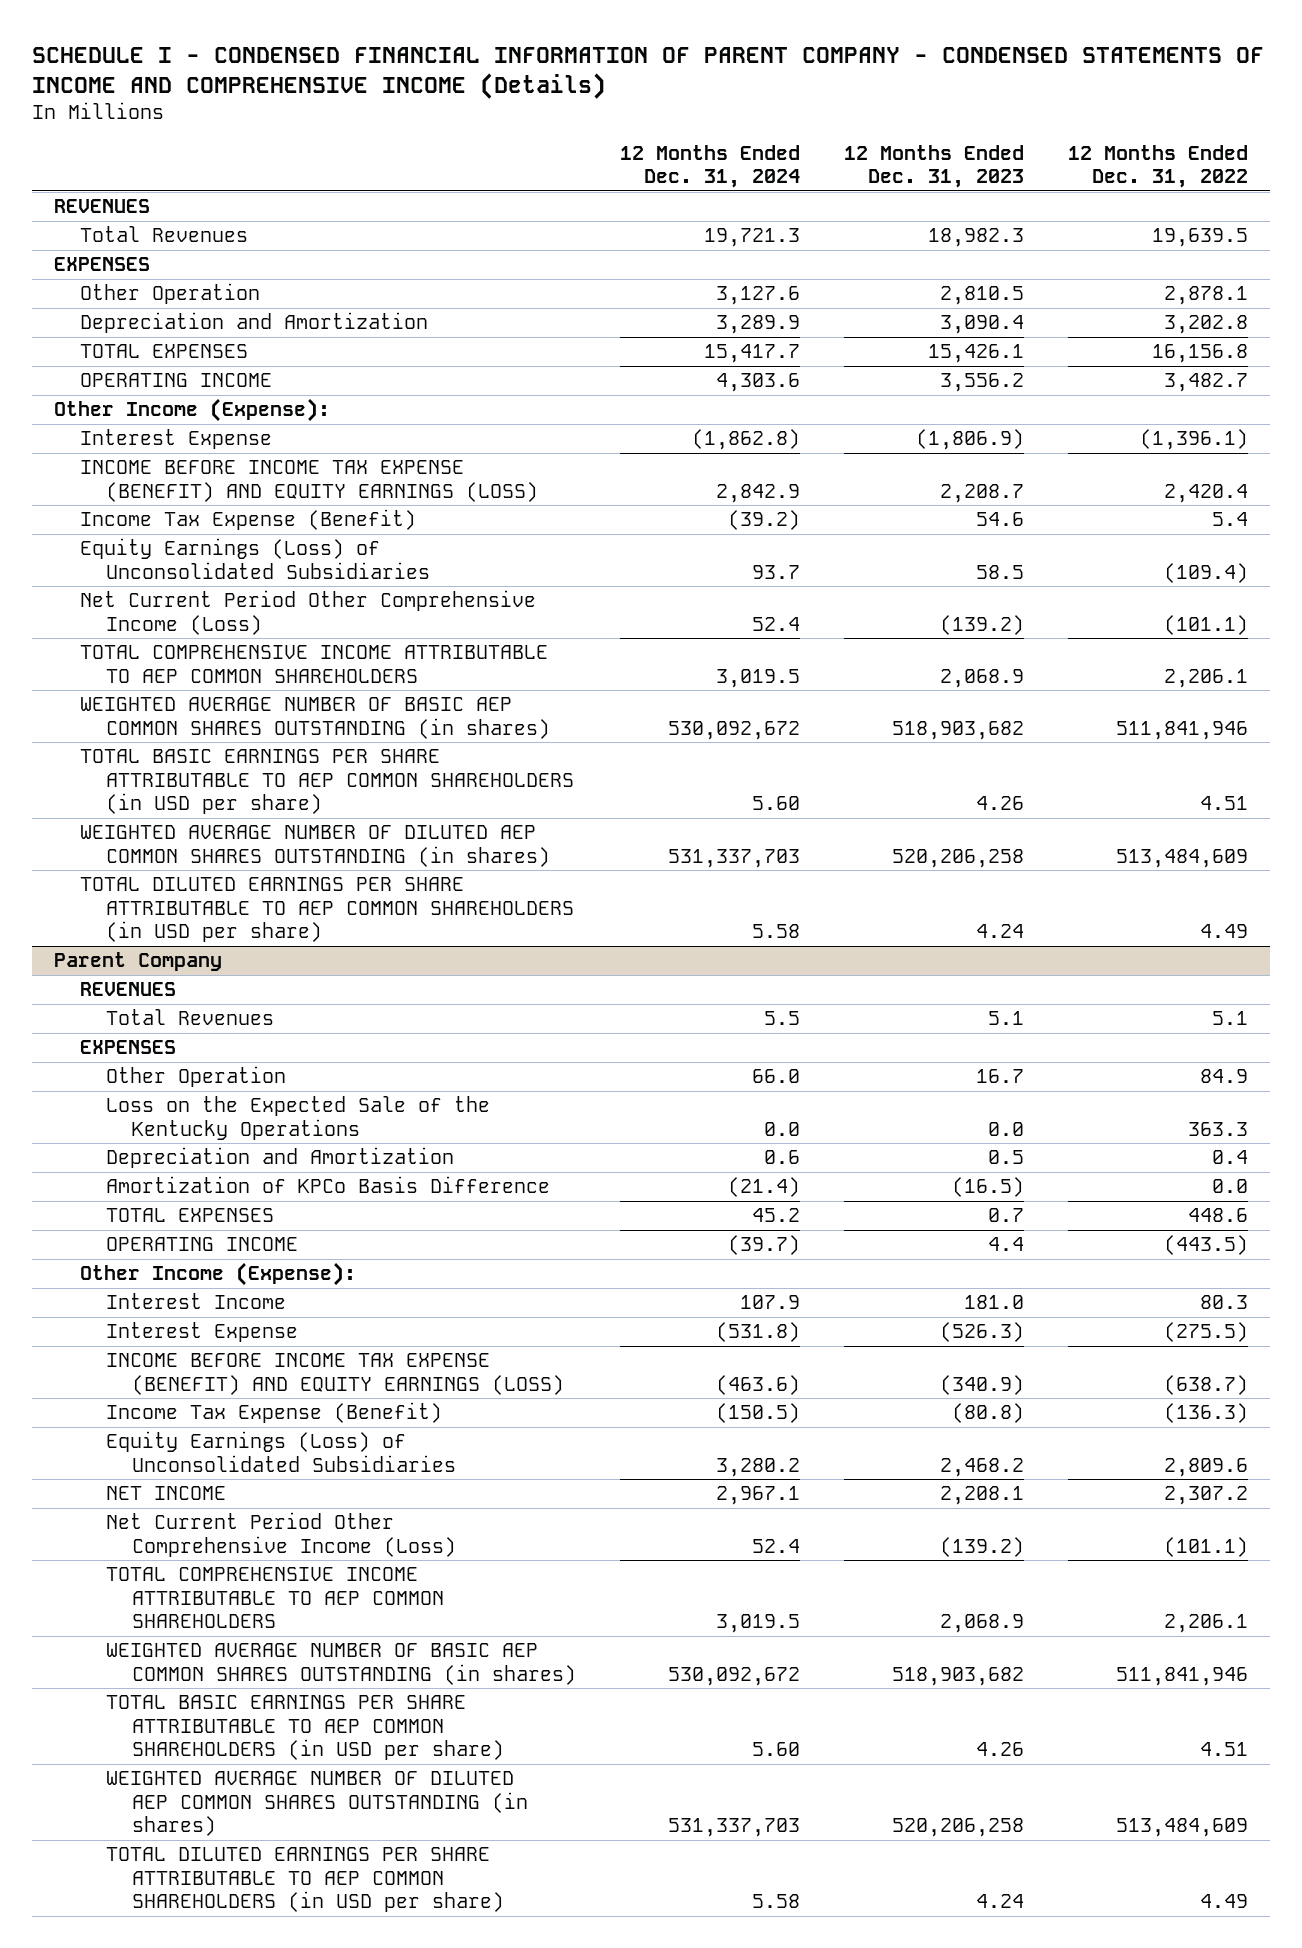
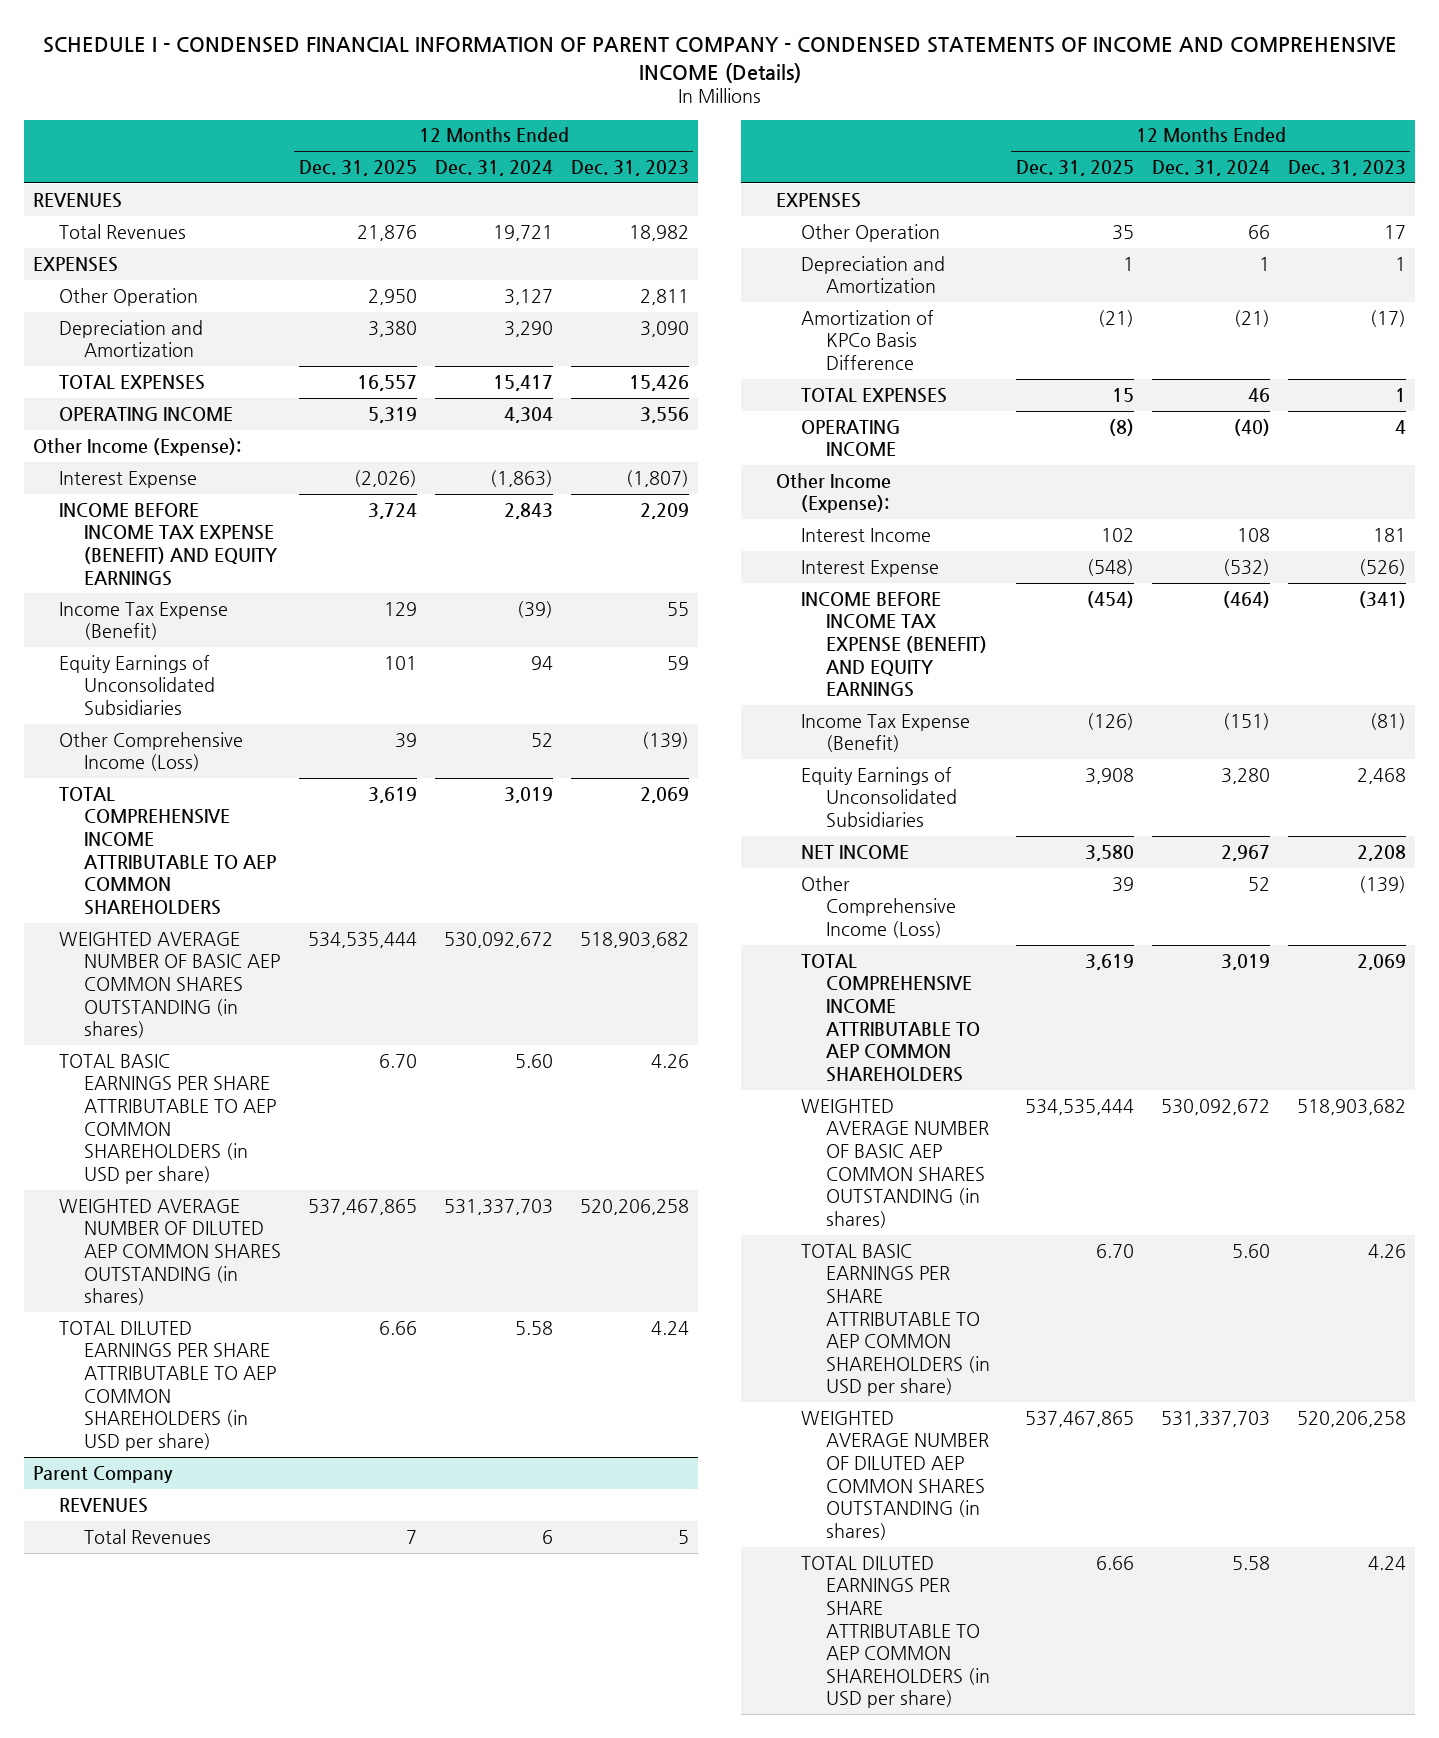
[1067,144,1248,189] 12 Months Ended Dec. 31, 2022 -> none
none -> [298,160,417,177] Dec. 31, 2025
[703,228,800,248] 19,721.3 -> [492,224,553,241] 19,721
[927,228,1024,248] 18,982.3 -> [628,224,689,241] 18,982
[715,286,800,306] 3,127.6 -> [503,288,553,305] 3,127
[939,286,1024,306] 2,810.5 -> [639,288,689,305] 2,811
[715,315,800,335] 3,289.9 -> [503,320,553,337] 3,290
[939,315,1024,335] 3,090.4 -> [639,320,689,337] 3,090
[703,344,800,364] 15,417.7 -> [492,374,553,391] 15,417
[927,344,1024,364] 15,426.1 -> [628,374,689,391] 15,426
[715,373,800,393] 4,303.6 -> [503,406,553,423] 4,304
[939,373,1024,393] 3,556.2 -> [639,406,689,423] 3,556
[691,429,800,451] (1,862.8) -> [489,469,553,487] (1,863)
[915,429,1024,451] (1,806.9) -> [625,469,689,487] (1,807)
[80,460,538,502] INCOME BEFORE INCOME TAX EXPENSE (BENEFIT) AND EQUITY EARNINGS (LOSS) -> [58,502,277,586] INCOME BEFORE INCOME TAX EXPENSE (BENEFIT) AND EQUITY EARNINGS
[715,483,800,503] 2,842.9 -> [503,502,553,519] 2,843
[939,483,1024,503] 2,208.7 -> [639,502,689,519] 2,209
[727,510,800,531] (39.2) -> [516,600,553,618] (39)
[975,512,1024,527] 54.6 -> [666,601,689,616] 55
[80,538,430,579] Equity Earnings (Loss) of Unconsolidated Subsidiaries -> [58,654,215,716] Equity Earnings of Unconsolidated Subsidiaries
[751,564,800,579] 93.7 -> [530,655,553,670] 94
[975,564,1024,579] 58.5 -> [666,655,689,670] 59
[80,590,537,635] Net Current Period Other Comprehensive Income (Loss) -> [58,731,243,772] Other Comprehensive Income (Loss)
[751,616,800,631] 52.4 -> [530,732,553,747] 52
[939,614,1024,635] (139.2) -> [641,731,689,749] (139)
[715,668,800,688] 3,019.5 -> [503,786,553,803] 3,019
[939,668,1024,688] 2,068.9 -> [639,786,689,803] 2,069
[763,1011,800,1026] 5.5 -> [541,1529,553,1544] 6
[987,1011,1024,1026] 5.1 -> [677,1529,689,1544] 5
[105,1096,490,1140] Loss on the Expected Sale of the Kentucky Operations -> none
[751,1069,800,1084] 66.0 -> [1247,224,1270,239] 66
[975,1069,1024,1084] 16.7 -> [1383,224,1406,239] 17
[763,1150,800,1165] 0.6 -> [1258,256,1270,271] 1
[987,1150,1024,1165] 0.5 -> [1394,256,1406,271] 1
[727,1177,800,1198] (21.4) -> [1233,309,1270,327] (21)
[951,1177,1024,1198] (16.5) -> [1369,309,1406,327] (17)
[751,1208,800,1223] 45.2 -> [1247,387,1270,402] 46
[987,1208,1024,1223] 0.7 -> [1394,387,1406,402] 1
[727,1235,800,1256] (39.7) -> [1233,418,1270,436] (40)
[987,1237,1024,1252] 4.4 -> [1394,419,1406,434] 4
[739,1295,800,1310] 107.9 -> [1236,527,1270,542] 108
[963,1295,1024,1310] 181.0 -> [1372,527,1406,542] 181
[715,1322,800,1343] (531.8) -> [1222,558,1270,576] (532)
[939,1322,1024,1343] (526.3) -> [1358,558,1406,576] (526)
[105,1353,564,1395] INCOME BEFORE INCOME TAX EXPENSE (BENEFIT) AND EQUITY EARNINGS (LOSS) -> [800,591,988,698] INCOME BEFORE INCOME TAX EXPENSE (BENEFIT) AND EQUITY EARNINGS
[715,1374,800,1395] (463.6) -> [1222,590,1270,608] (464)
[939,1374,1024,1395] (340.9) -> [1358,590,1406,608] (341)
[715,1403,800,1424] (150.5) -> [1222,712,1270,730] (151)
[951,1403,1024,1424] (80.8) -> [1369,712,1406,730] (81)
[105,1431,456,1472] Equity Earnings (Loss) of Unconsolidated Subsidiaries -> [800,766,958,828] Equity Earnings of Unconsolidated Subsidiaries
[715,1457,800,1477] 3,280.2 -> [1220,767,1270,784] 3,280
[939,1457,1024,1477] 2,468.2 -> [1356,767,1406,784] 2,468
[715,1486,800,1506] 2,967.1 -> [1220,844,1270,861] 2,967
[939,1486,1024,1506] 2,208.1 -> [1356,844,1406,861] 2,208
[105,1512,456,1557] Net Current Period Other Comprehensive Income (Loss) -> [800,875,957,939] Other Comprehensive Income (Loss)
[751,1538,800,1553] 52.4 -> [1247,876,1270,891] 52
[939,1536,1024,1557] (139.2) -> [1358,875,1406,893] (139)
[715,1614,800,1634] 3,019.5 -> [1220,953,1270,970] 3,019
[939,1614,1024,1634] 2,068.9 -> [1356,953,1406,970] 2,069

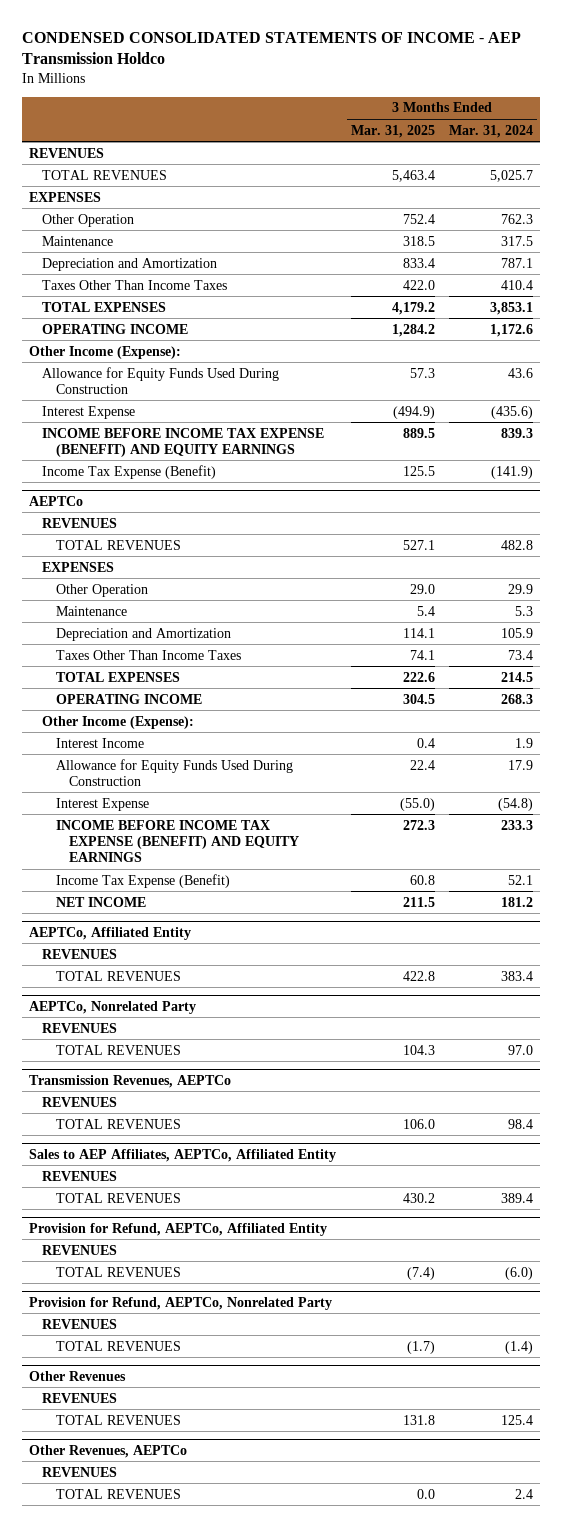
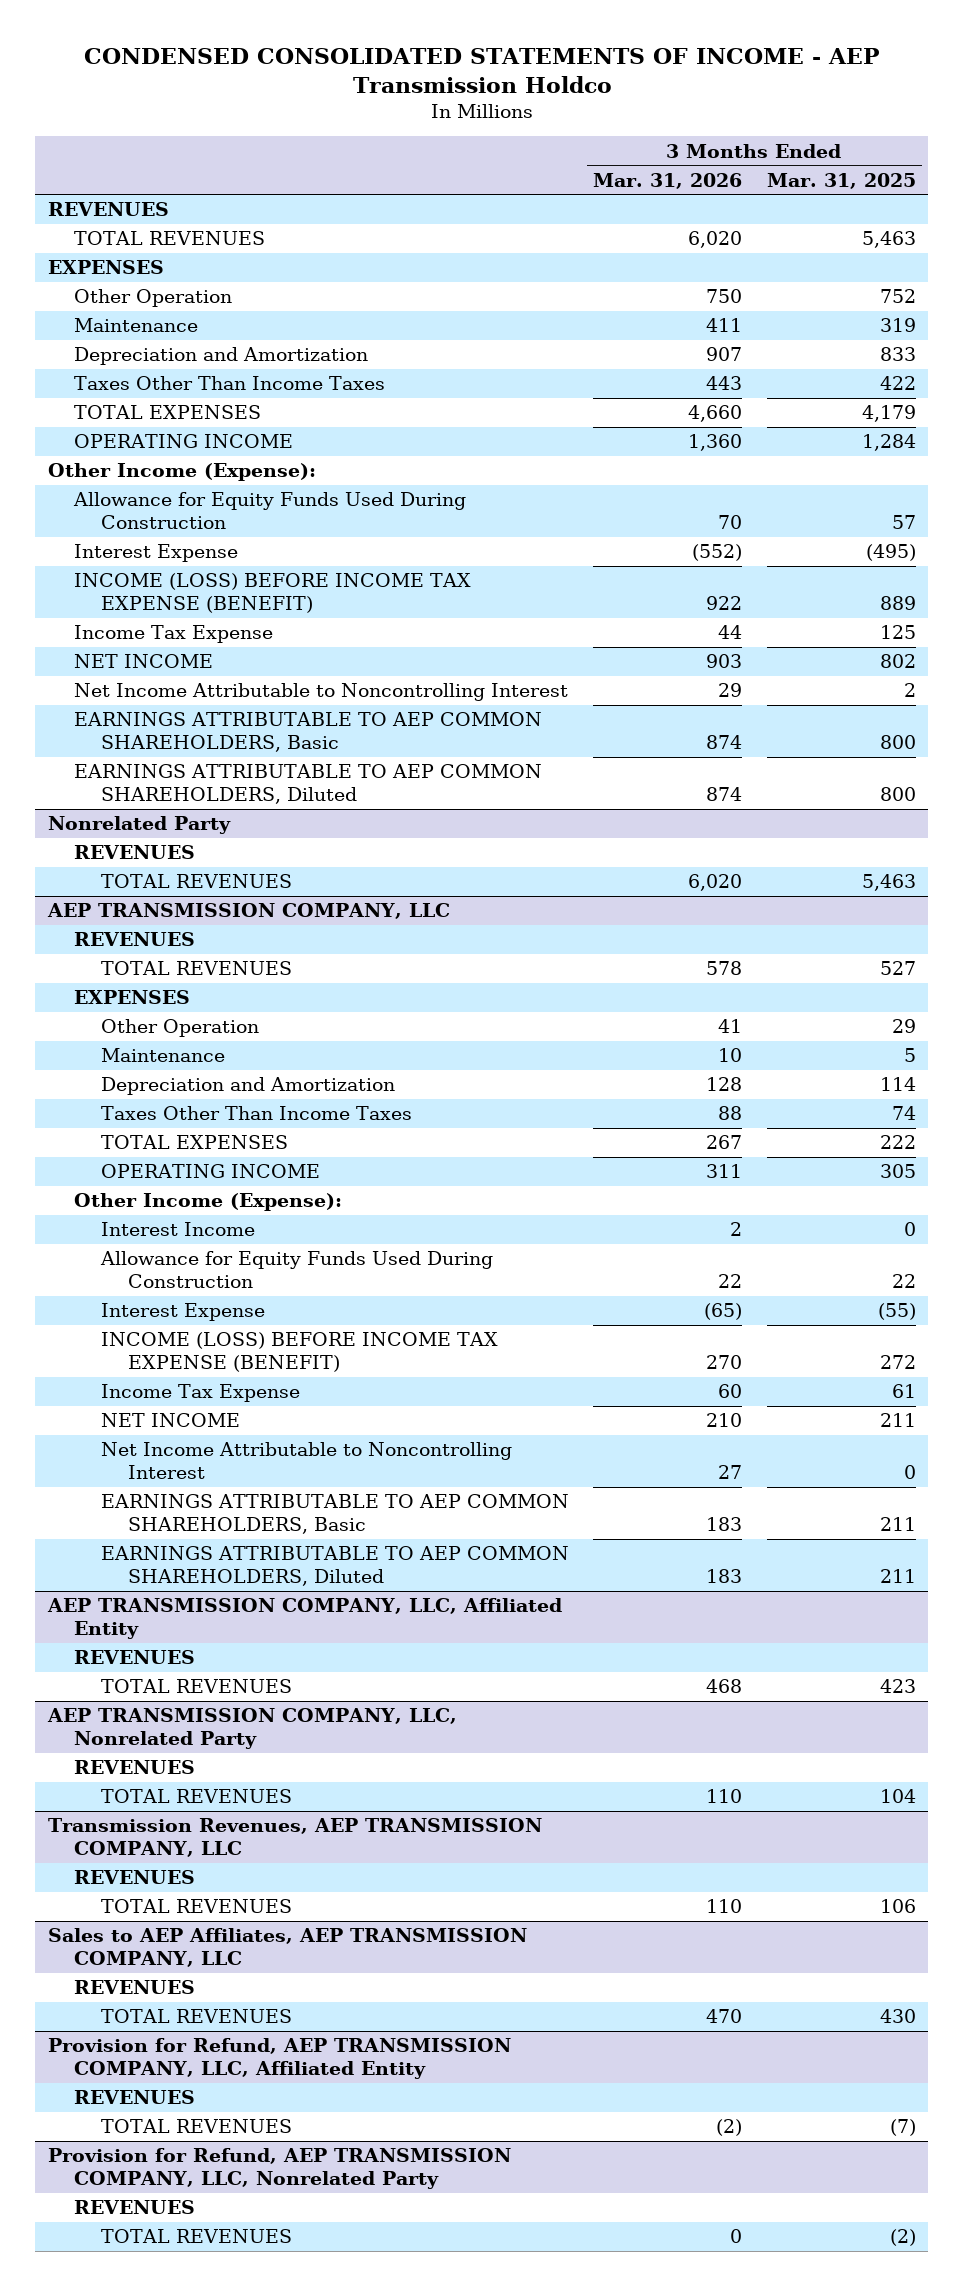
[449,124,534,138] Mar. 31, 2024 -> none
none -> [593,172,743,189] Mar. 31, 2026
[391,169,435,182] 5,463.4 -> [861,231,916,249] 5,463
[402,213,435,224] 752.4 -> [879,289,916,304] 752
[402,235,435,246] 318.5 -> [879,318,916,333] 319
[402,257,435,268] 833.4 -> [879,347,916,362] 833
[402,279,435,290] 422.0 -> [879,376,916,391] 422
[391,301,435,315] 4,179.2 -> [861,405,916,423] 4,179
[391,323,435,337] 1,284.2 -> [861,434,916,452] 1,284
[29,495,84,506] AEPTCo -> none
[409,367,435,378] 57.3 -> [891,515,916,530] 57
[392,405,435,419] (494.9) -> [865,544,916,562] (495)
[42,427,325,457] INCOME BEFORE INCOME TAX EXPENSE (BENEFIT) AND EQUITY EARNINGS -> [74,573,472,614] INCOME (LOSS) BEFORE INCOME TAX EXPENSE (BENEFIT)
[402,427,435,438] 889.5 -> [879,596,916,611] 889
[42,464,217,479] Income Tax Expense (Benefit) -> [74,625,274,644] Income Tax Expense
[402,465,435,476] 125.5 -> [879,625,916,640] 125
none -> [74,654,214,669] NET INCOME
none -> [74,683,569,702] Net Income Attributable to Noncontrolling Interest
none -> [74,712,543,753] EARNINGS ATTRIBUTABLE TO AEP COMMON SHAREHOLDERS, Basic
none -> [74,764,543,805] EARNINGS ATTRIBUTABLE TO AEP COMMON SHAREHOLDERS, Diluted
none -> [47,816,231,835] Nonrelated Party
[402,539,435,550] 527.1 -> [861,874,916,892] 5,463
none -> [46,903,450,920] AEP TRANSMISSION COMPANY, LLC
none -> [74,932,196,947] REVENUES
none -> [101,961,293,976] TOTAL REVENUES
[409,583,435,594] 29.0 -> [891,1019,916,1034] 29
[416,605,435,616] 5.4 -> [903,1048,916,1063] 5
[402,627,435,638] 114.1 -> [879,1077,916,1092] 114
[409,649,435,660] 74.1 -> [891,1106,916,1121] 74
[402,671,435,682] 222.6 -> [879,1135,916,1150] 222
[402,693,435,704] 304.5 -> [879,1164,916,1179] 305
[29,926,192,940] AEPTCo, Affiliated Entity -> none
[42,948,118,959] REVENUES -> none
[55,970,181,981] TOTAL REVENUES -> none
[29,1000,197,1014] AEPTCo, Nonrelated Party -> none
[42,1022,118,1033] REVENUES -> none
[55,1044,181,1055] TOTAL REVENUES -> none
[29,1074,232,1088] Transmission Revenues, AEPTCo -> none
[416,737,435,748] 0.4 -> [903,1222,916,1237] 0
[409,759,435,770] 22.4 -> [891,1274,916,1289] 22
[399,797,435,811] (55.0) -> [877,1303,916,1321] (55)
[55,819,300,862] INCOME BEFORE INCOME TAX EXPENSE (BENEFIT) AND EQUITY EARNINGS -> [101,1332,499,1373] INCOME (LOSS) BEFORE INCOME TAX EXPENSE (BENEFIT)
[402,819,435,830] 272.3 -> [879,1355,916,1370] 272
[55,873,230,888] Income Tax Expense (Benefit) -> [101,1384,301,1403] Income Tax Expense
[409,874,435,885] 60.8 -> [891,1384,916,1399] 61
[402,896,435,907] 211.5 -> [879,1413,916,1428] 211
none -> [101,1442,513,1480] Net Income Attributable to Noncontrolling Interest
none -> [101,1494,570,1535] EARNINGS ATTRIBUTABLE TO AEP COMMON SHAREHOLDERS, Basic
none -> [101,1546,570,1587] EARNINGS ATTRIBUTABLE TO AEP COMMON SHAREHOLDERS, Diluted
none -> [46,1598,562,1640] AEP TRANSMISSION COMPANY, LLC, Affiliated Entity
[29,1148,337,1162] Sales to AEP Affiliates, AEPTCo, Affiliated Entity -> none
[402,1118,435,1129] 106.0 -> [879,1679,916,1694] 423
none -> [46,1708,457,1750] AEP TRANSMISSION COMPANY, LLC, Nonrelated Party
[29,1222,328,1236] Provision for Refund, AEPTCo, Affiliated Entity -> none
[402,1192,435,1203] 430.2 -> [879,1789,916,1804] 104
none -> [47,1818,542,1858] Transmission Revenues, AEP TRANSMISSION COMPANY, LLC
[29,1296,333,1310] Provision for Refund, AEPTCo, Nonrelated Party -> none
[406,1266,435,1280] (7.4) -> [879,1899,916,1914] 106
none -> [47,1928,527,1968] Sales to AEP Affiliates, AEP TRANSMISSION COMPANY, LLC
[29,1370,127,1381] Other Revenues -> none
[406,1340,435,1354] (1.7) -> [879,2009,916,2024] 430
none -> [47,2038,511,2080] Provision for Refund, AEP TRANSMISSION COMPANY, LLC, Affiliated Entity
[29,1444,188,1458] Other Revenues, AEPTCo -> none
[402,1414,435,1425] 131.8 -> [889,2119,916,2137] (7)
none -> [47,2148,511,2190] Provision for Refund, AEP TRANSMISSION COMPANY, LLC, Nonrelated Party
[416,1488,435,1499] 0.0 -> [889,2229,916,2247] (2)

